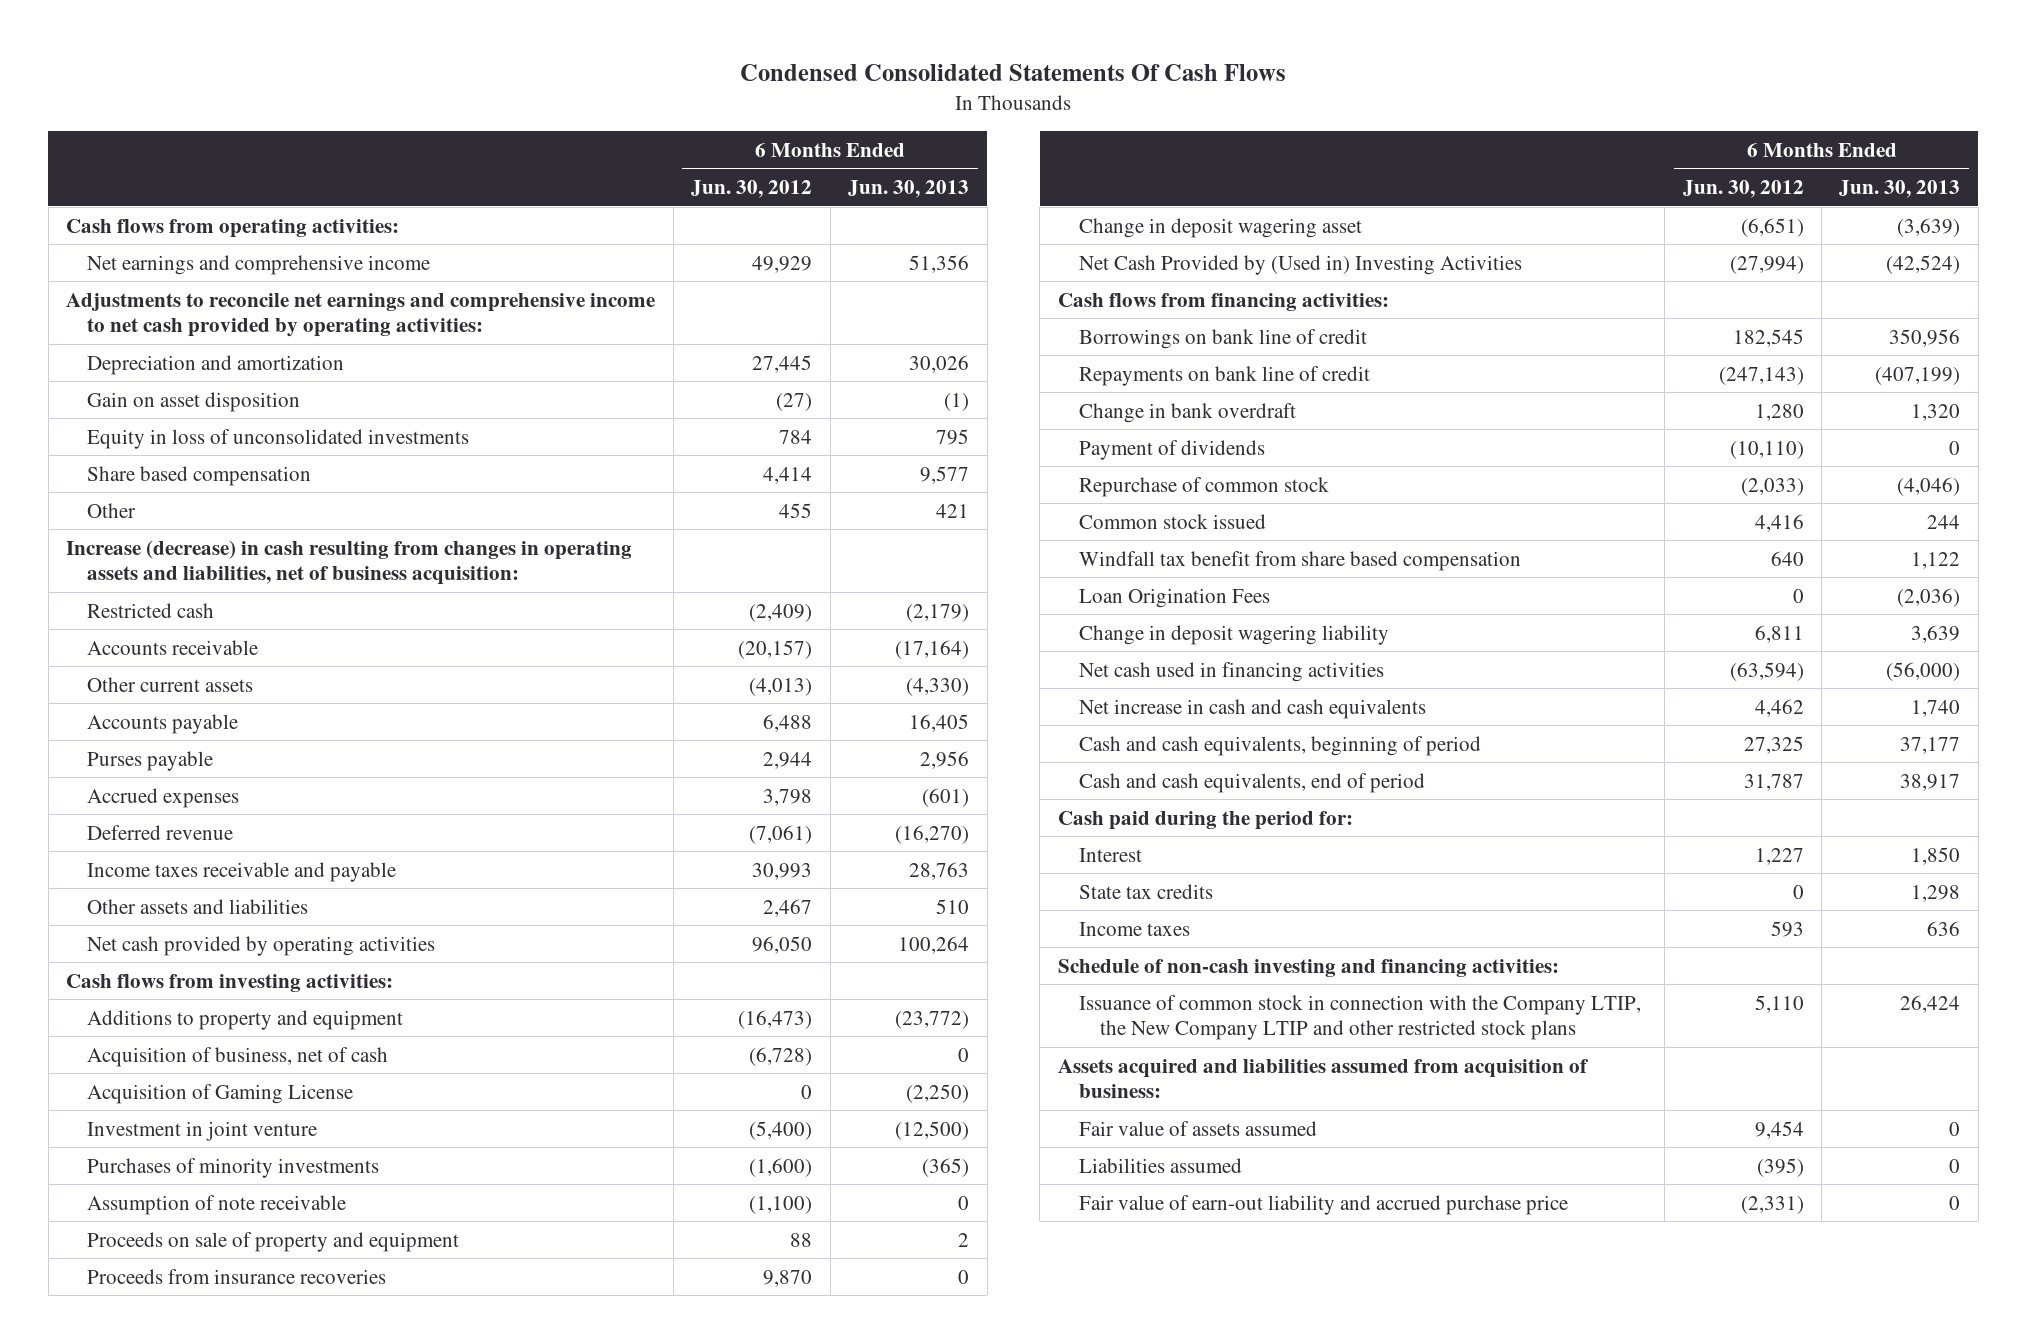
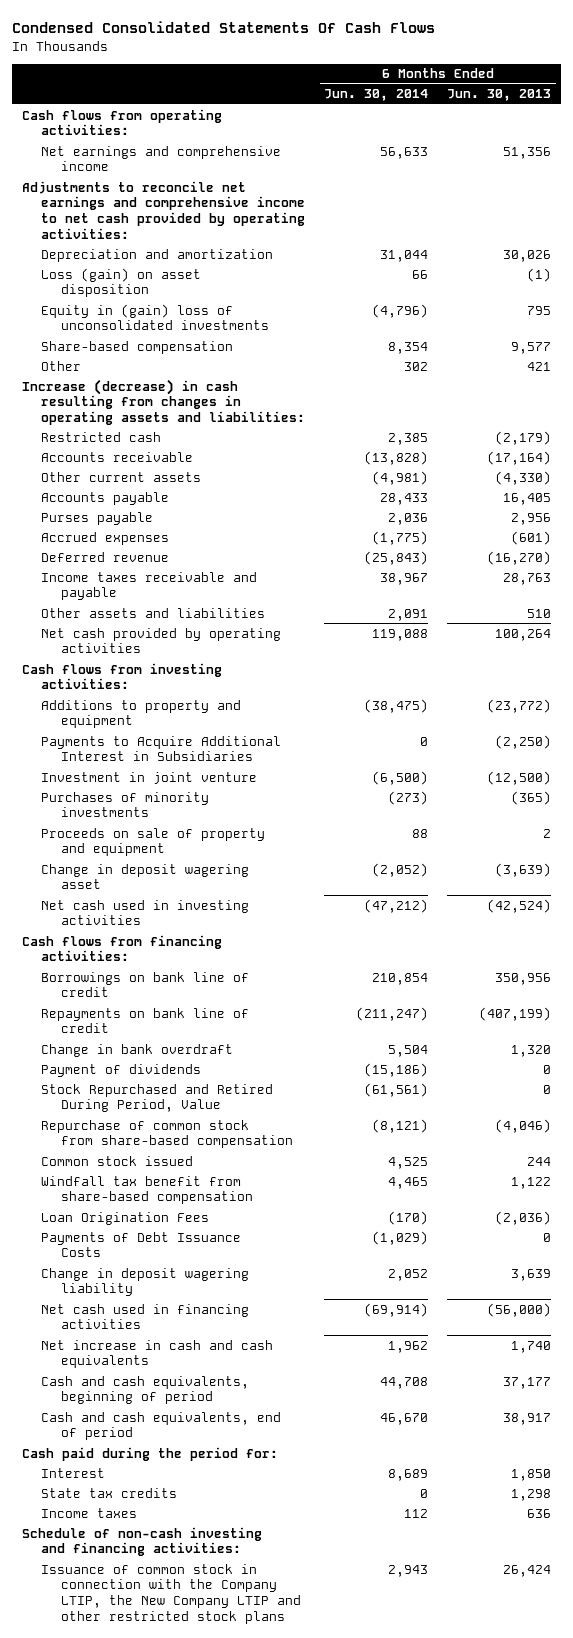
[691,179,813,198] Jun. 30, 2012 -> none
none -> [324,89,429,102] Jun. 30, 2014
[87,391,301,412] Gain on asset disposition -> [41,267,202,298] Loss (gain) on asset disposition
[87,428,470,449] Equity in loss of unconsolidated investments -> [41,303,270,331] Equity in (gain) loss of unconsolidated investments
[87,465,312,486] Share based compensation -> [41,340,234,354] Share-based compensation
[66,539,633,585] Increase (decrease) in cash resulting from changes in operating assets and liabilities, net of business acquisition: -> [21,378,306,425] Increase (decrease) in cash resulting from changes in operating assets and liabilities:
[87,1046,389,1067] Acquisition of business, net of cash -> none
[87,1083,354,1104] Acquisition of Gaming License -> [41,735,282,762] Payments to Acquire Additional Interest in Subsidiaries
[87,1194,347,1215] Assumption of note receivable -> none
[87,1268,387,1284] Proceeds from insurance recoveries -> none
[1078,254,1522,275] Net Cash Provided by (Used in) Investing Activities -> [41,899,250,926] Net cash used in investing activities
none -> [41,1083,274,1113] Stock Repurchased and Retired During Period, Value
[1078,476,1329,497] Repurchase of common stock -> [41,1119,294,1149] Repurchase of common stock from share-based compensation
[1078,550,1521,571] Windfall tax benefit from share based compensation -> [41,1175,254,1205] Windfall tax benefit from share-based compensation
none -> [41,1231,242,1258] Payments of Debt Issuance Costs
[1057,1058,1589,1098] Assets acquired and liabilities assumed from acquisition of business: -> none
[1078,1120,1317,1136] Fair value of assets assumed -> none
[1078,1157,1242,1173] Liabilities assumed -> none
[1078,1194,1568,1215] Fair value of earn-out liability and accrued purchase price -> none

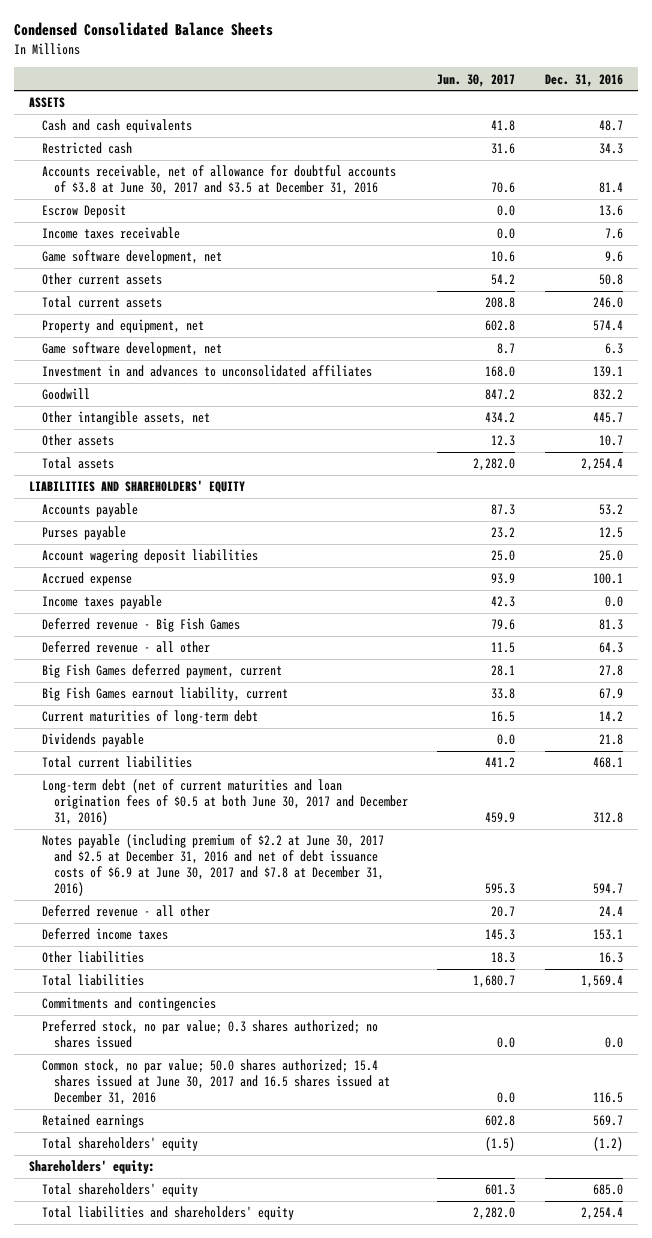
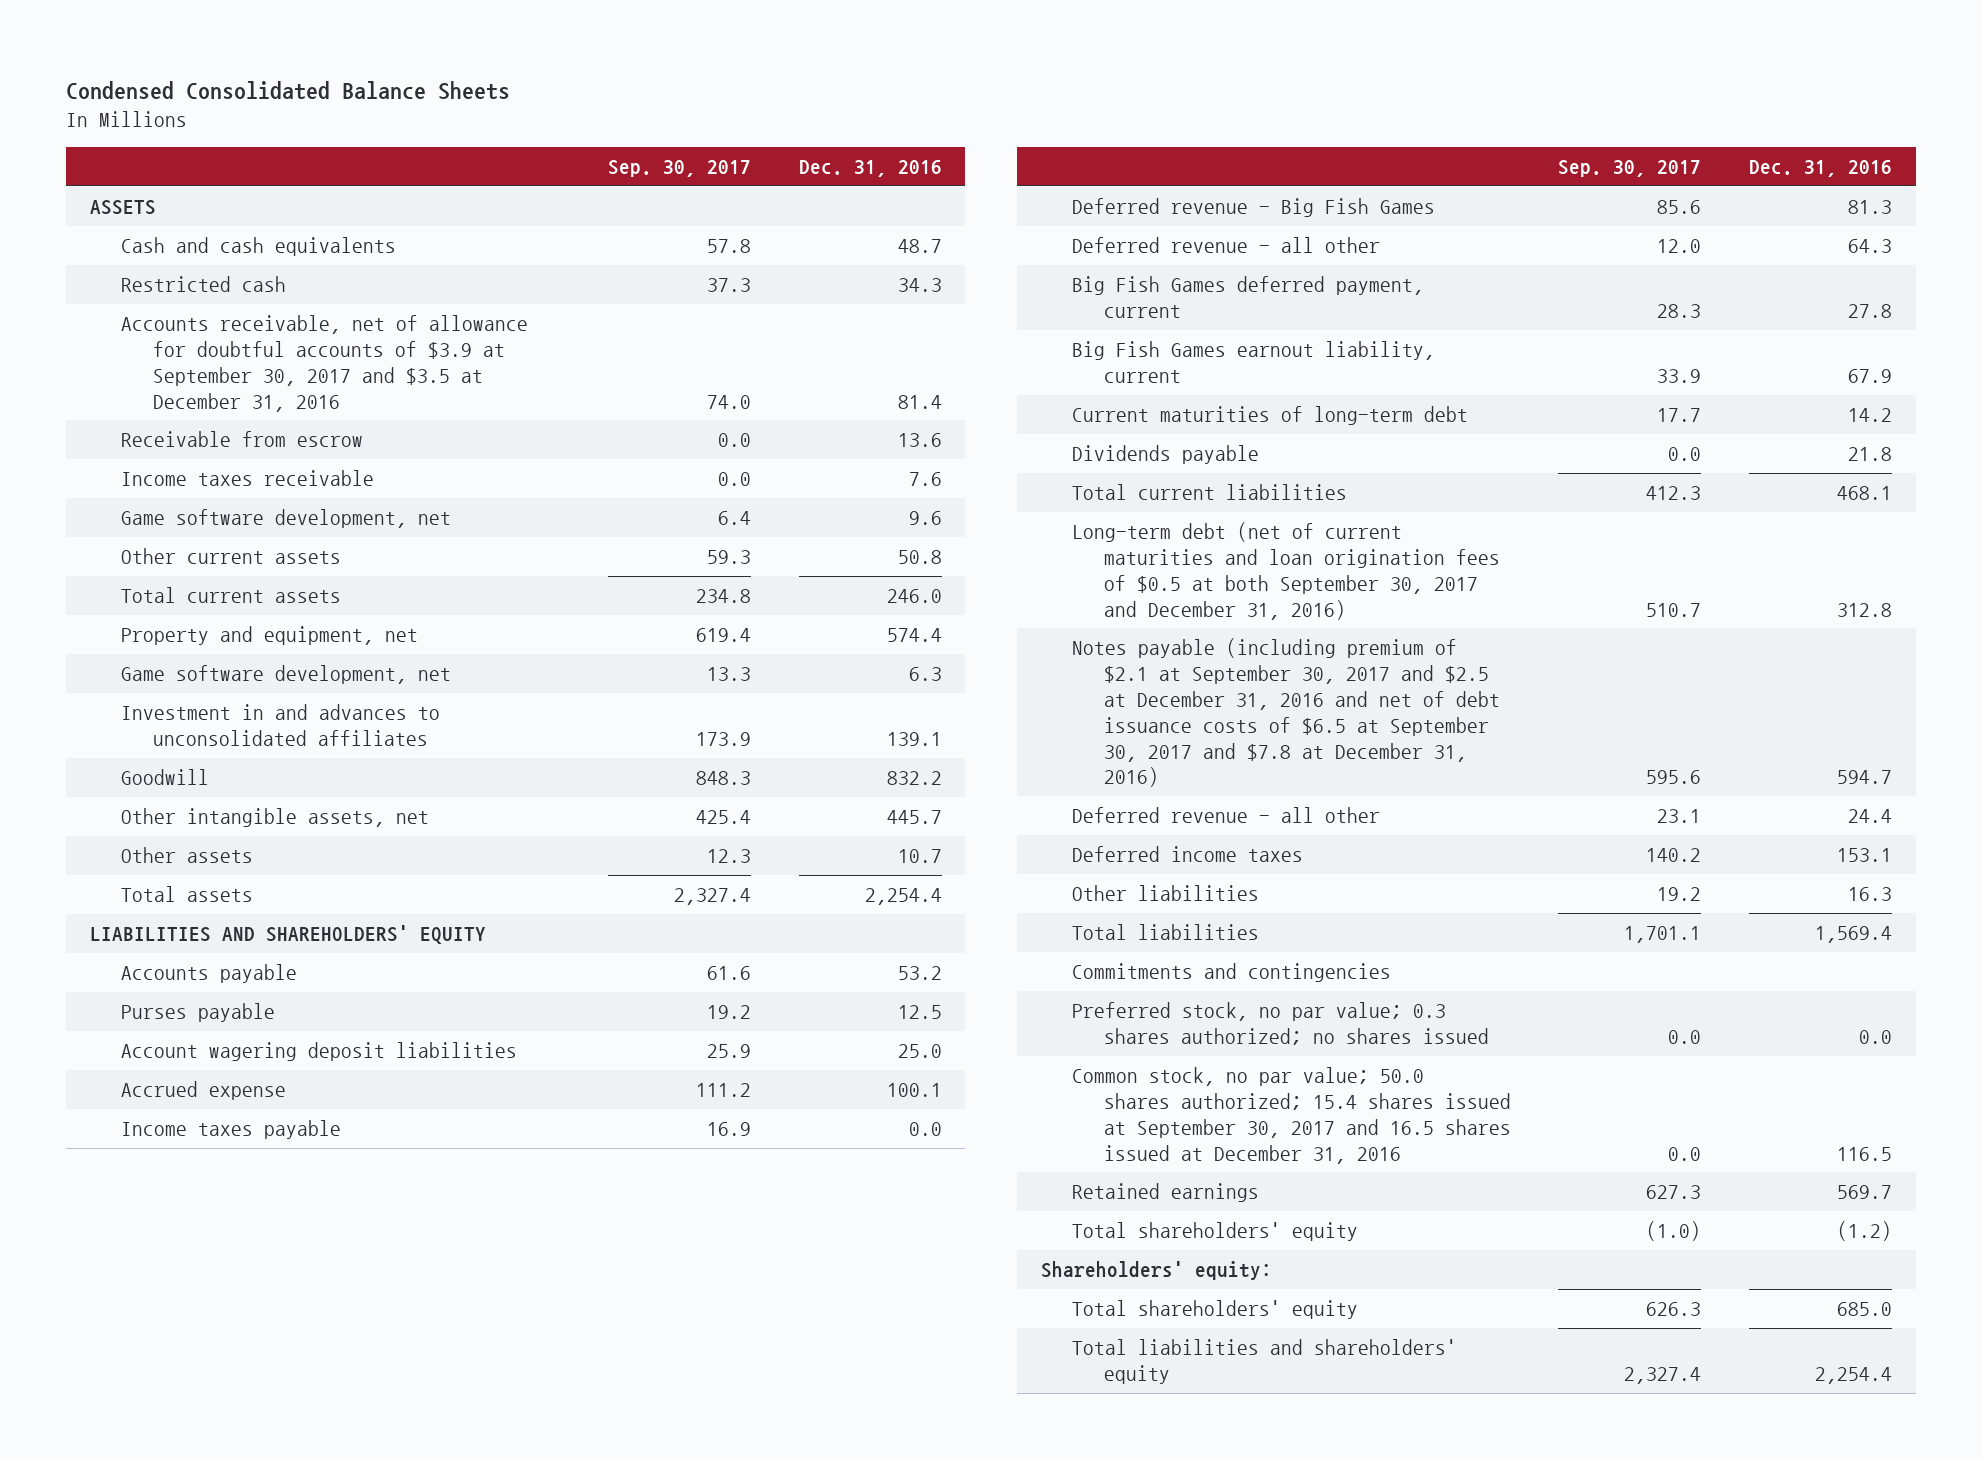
[437,73,516,87] Jun. 30, 2017 -> none
none -> [607,160,751,178] Sep. 30, 2017
[41,165,396,196] Accounts receivable, net of allowance for doubtful accounts of $3.8 at June 30, 2017 and $3.5 at December 31, 2016 -> [121,314,529,412] Accounts receivable, net of allowance for doubtful accounts of $3.9 at September 30, 2017 and $3.5 at December 31, 2016
[41,204,126,219] Escrow Deposit -> [121,430,364,447] Receivable from escrow
[41,779,408,826] Long-term debt (net of current maturities and loan origination fees of $0.5 at both June 30, 2017 and December 31, 2016) -> [1072,521,1500,620] Long-term debt (net of current maturities and loan origination fees of $0.5 at both September 30, 2017 and December 31, 2016)
[41,834,384,897] Notes payable (including premium of $2.2 at June 30, 2017 and $2.5 at December 31, 2016 and net of debt issuance costs of $6.9 at June 30, 2017 and $7.8 at December 31, 2016) -> [1072,637,1500,788] Notes payable (including premium of $2.1 at September 30, 2017 and $2.5 at December 31, 2016 and net of debt issuance costs of $6.5 at September 30, 2017 and $7.8 at December 31, 2016)
[41,1059,390,1106] Common stock, no par value; 50.0 shares authorized; 15.4 shares issued at June 30, 2017 and 16.5 shares issued at December 31, 2016 -> [1072,1066,1511,1164] Common stock, no par value; 50.0 shares authorized; 15.4 shares issued at September 30, 2017 and 16.5 shares issued at December 31, 2016

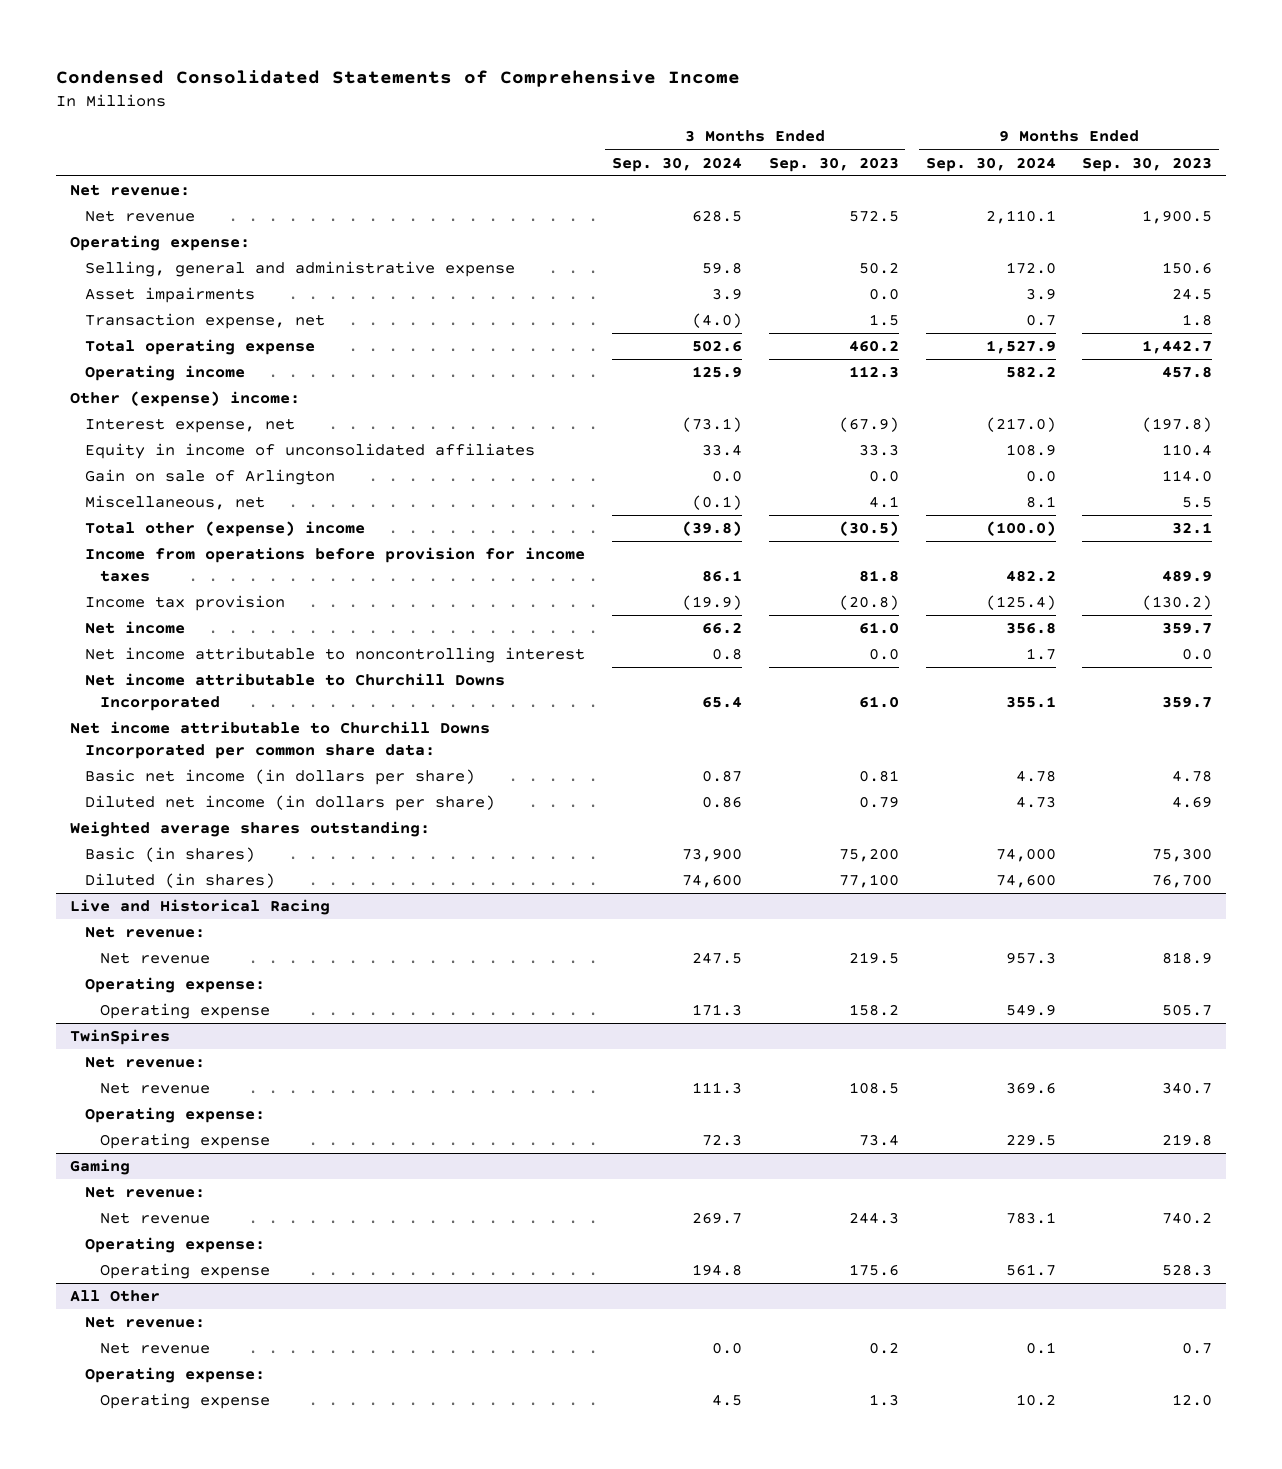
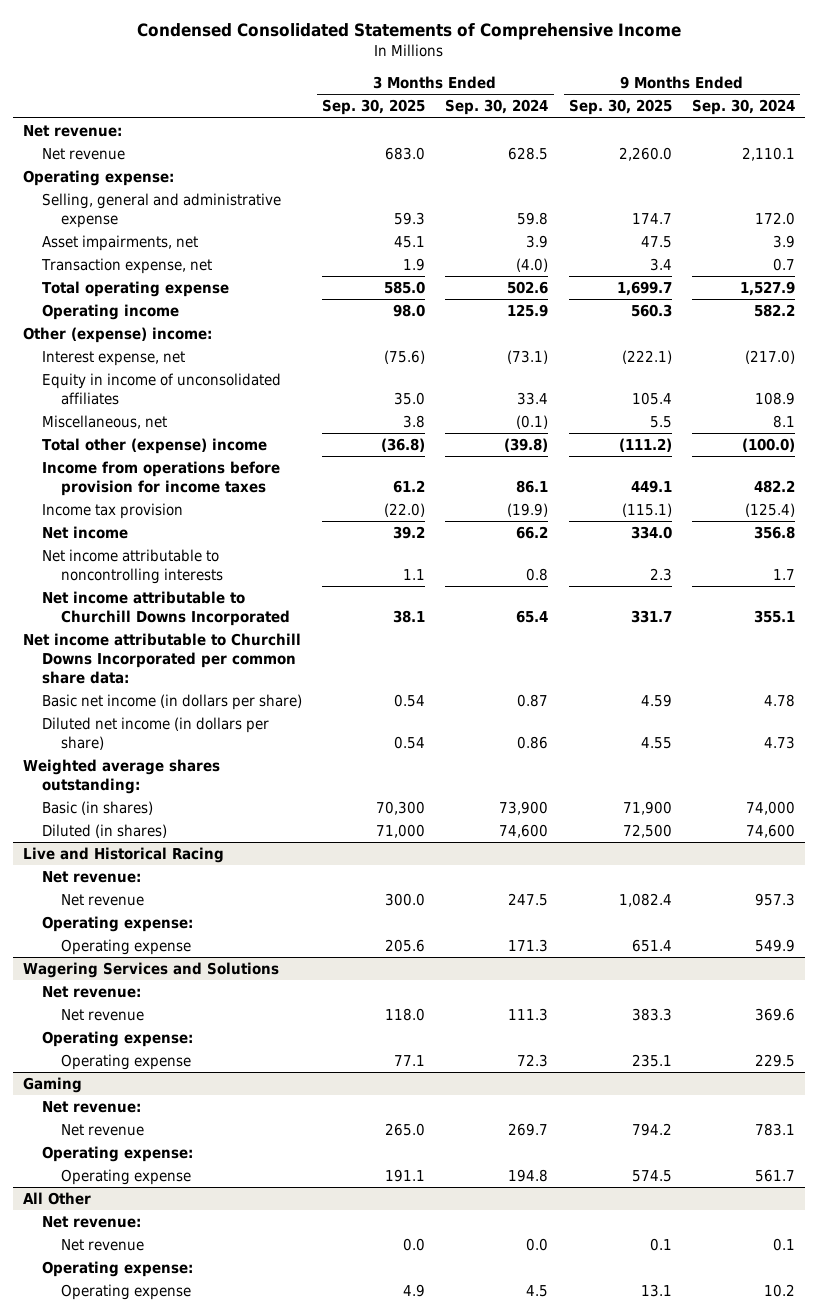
[768,156,899,172] Sep. 30, 2023 -> none
[1082,156,1213,172] Sep. 30, 2023 -> none
none -> [322,99,426,116] Sep. 30, 2025
none -> [568,99,672,116] Sep. 30, 2025
[85,287,256,304] Asset impairments -> [41,235,198,252] Asset impairments, net
[85,469,336,486] Gain on sale of Arlington -> none
[85,647,586,664] Net income attributable to noncontrolling interest -> [41,549,223,584] Net income attributable to noncontrolling interests
[69,1029,170,1046] TwinSpires -> none
none -> [22,962,279,979] Wagering Services and Solutions

